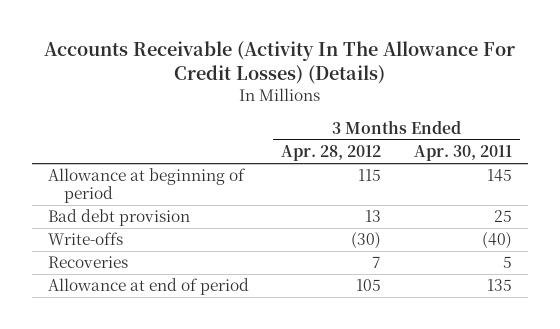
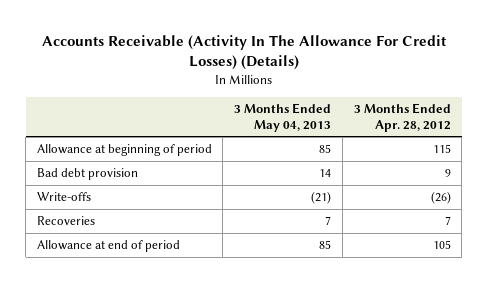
[413,145,512,162] Apr. 30, 2011 -> none
none -> [234,103,332,132] 3 Months Ended May 04, 2013
[365,210,382,223] 13 -> [444,169,451,178] 9
[351,232,382,250] (30) -> [430,191,451,205] (26)

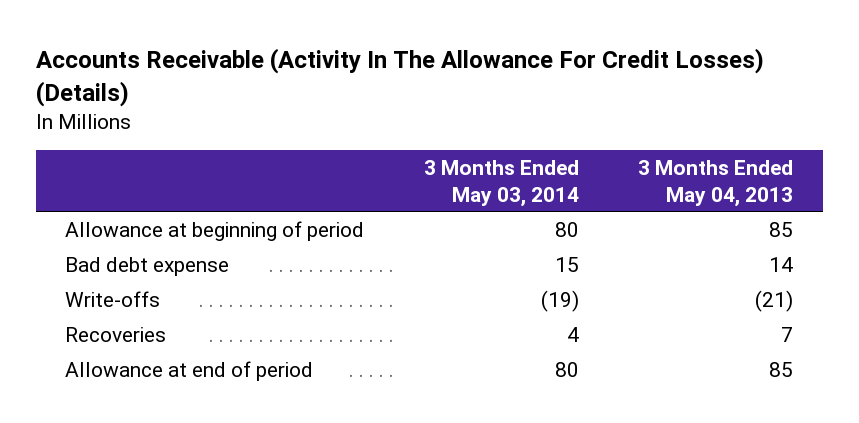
[353,103,451,132] 3 Months Ended Apr. 28, 2012 -> none
none -> [423,160,579,207] 3 Months Ended May 03, 2014
[36,168,138,181] Bad debt provision -> [65,256,230,276] Bad debt expense

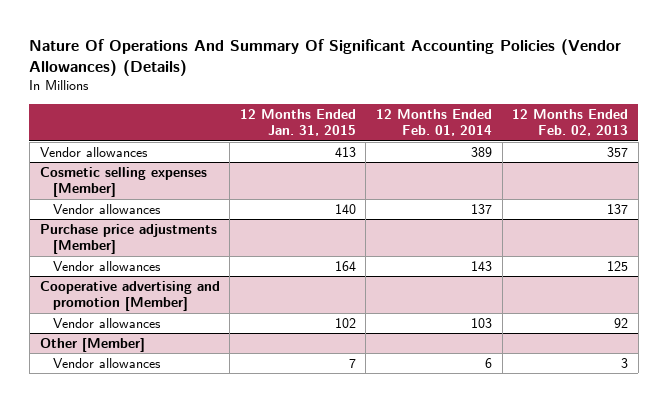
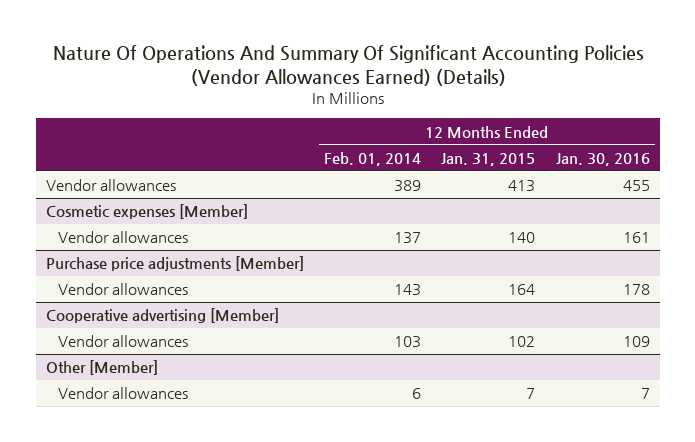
[29,38,622,76] Nature Of Operations And Summary Of Significant Accounting Policies (Vendor Allowances) (Details) -> [52,45,644,86] Nature Of Operations And Summary Of Significant Accounting Policies (Vendor Allowances Earned) (Details)
[512,108,629,137] 12 Months Ended Feb. 02, 2013 -> none
none -> [555,153,650,167] Jan. 30, 2016
[39,166,207,198] Cosmetic selling expenses [Member] -> [45,204,248,220] Cosmetic expenses [Member]
[39,280,220,312] Cooperative advertising and promotion [Member] -> [45,308,279,324] Cooperative advertising [Member]

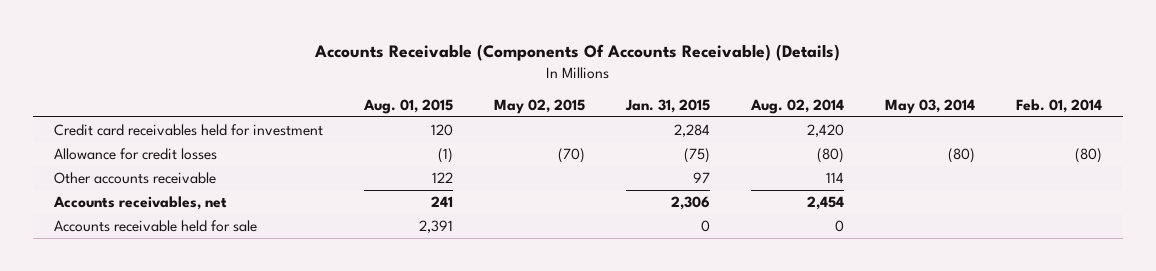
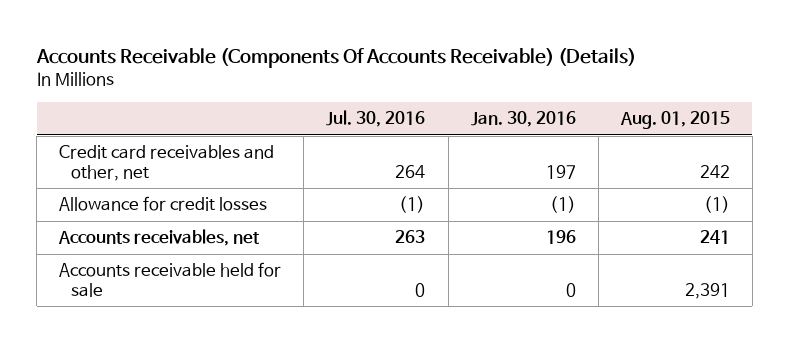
[493,98,585,114] May 02, 2015 -> none
[624,98,710,113] Jan. 31, 2015 -> none
[749,98,844,114] Aug. 02, 2014 -> none
[885,98,976,114] May 03, 2014 -> none
[1016,98,1103,113] Feb. 01, 2014 -> none
none -> [326,110,426,128] Jul. 30, 2016
none -> [470,111,576,128] Jan. 30, 2016
[53,124,323,137] Credit card receivables held for investment -> none
none -> [59,145,275,181] Credit card receivables and other, net
[53,172,216,185] Other accounts receivable -> none

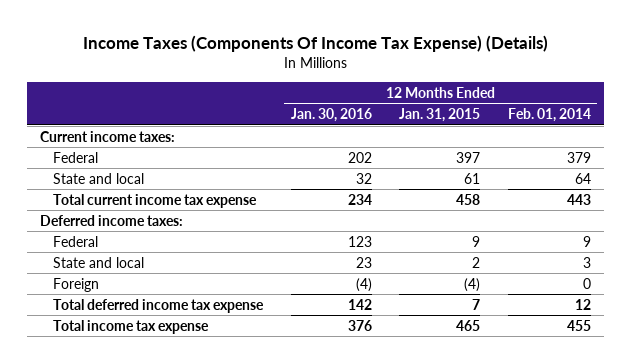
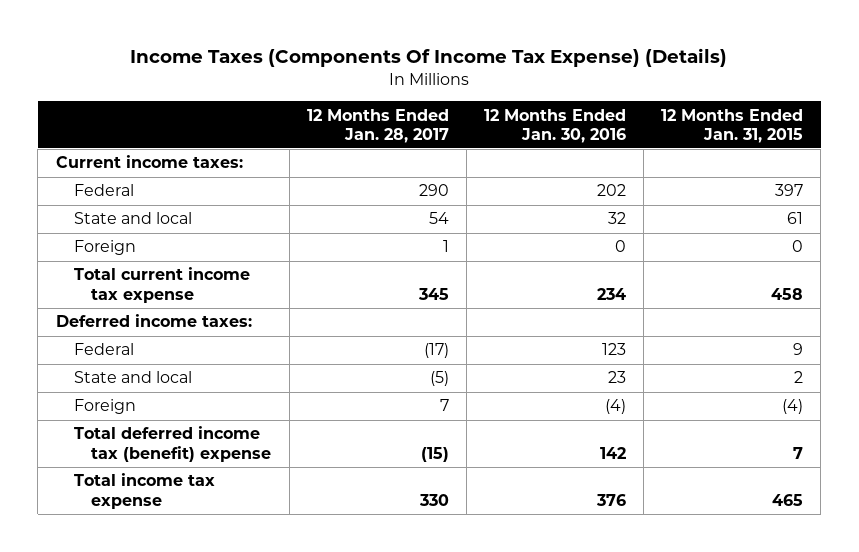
[507,108,591,123] Feb. 01, 2014 -> none
none -> [306,108,449,143] 12 Months Ended Jan. 28, 2017
none -> [73,240,136,256] Foreign
[53,298,265,313] Total deferred income tax expense -> [73,426,272,462] Total deferred income tax (benefit) expense

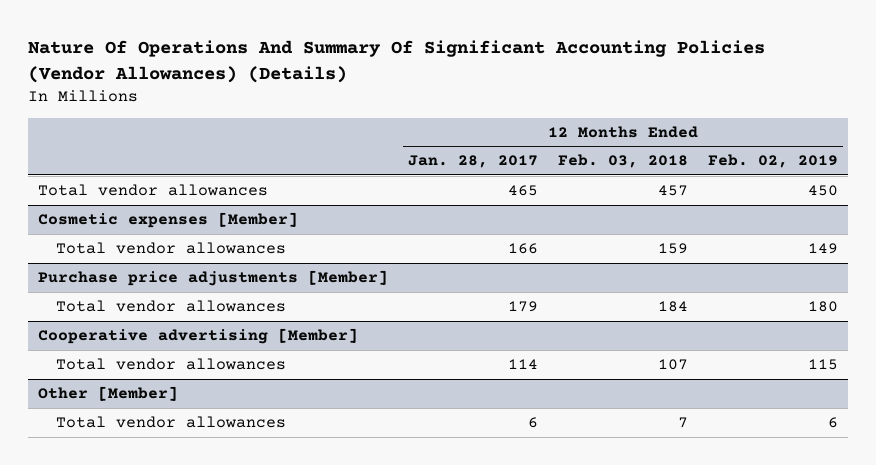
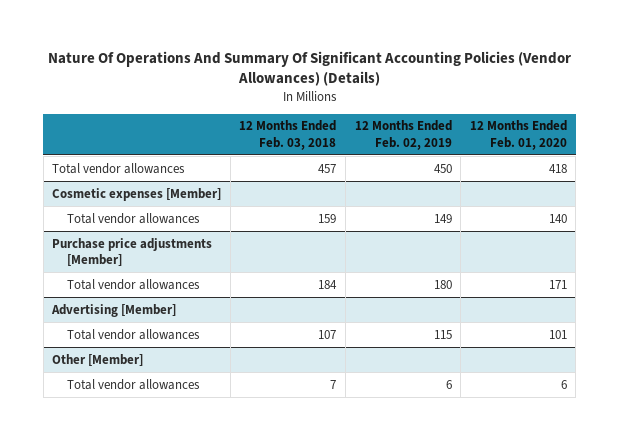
[407,155,538,169] Jan. 28, 2017 -> none
none -> [469,120,567,150] 12 Months Ended Feb. 01, 2020
[37,328,358,345] Cooperative advertising [Member] -> [51,303,177,317] Advertising [Member]

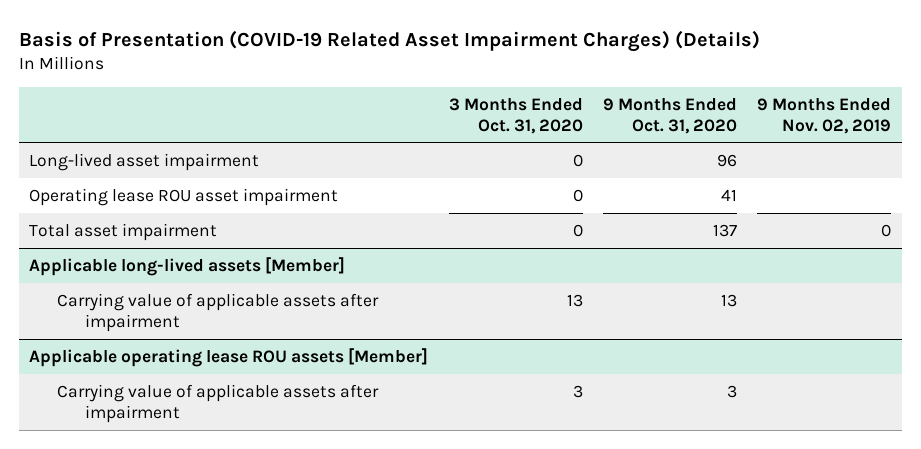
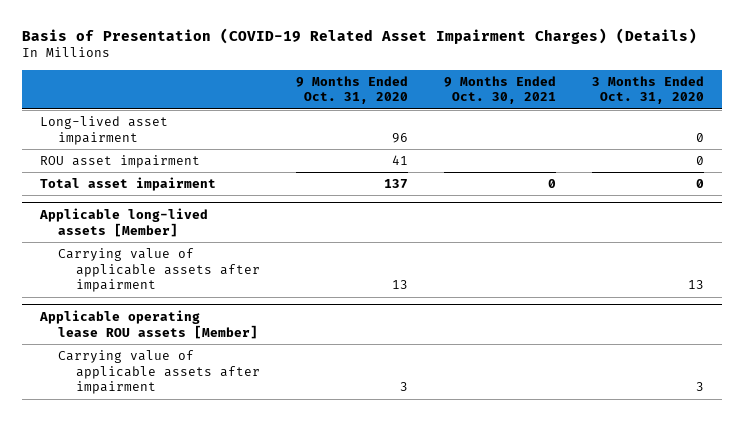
[757,97,892,134] 9 Months Ended Nov. 02, 2019 -> none
none -> [444,75,557,105] 9 Months Ended Oct. 30, 2021
[29,187,339,206] Operating lease ROU asset impairment -> [39,154,200,168] ROU asset impairment

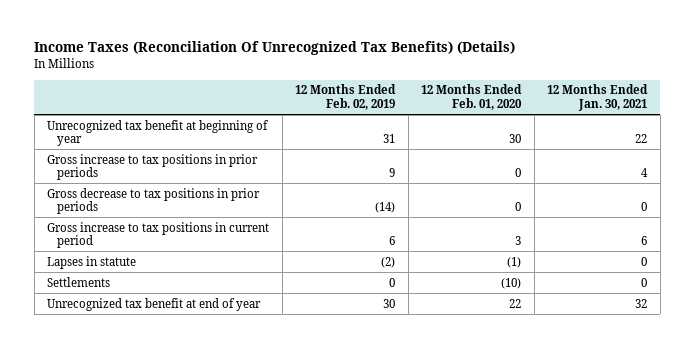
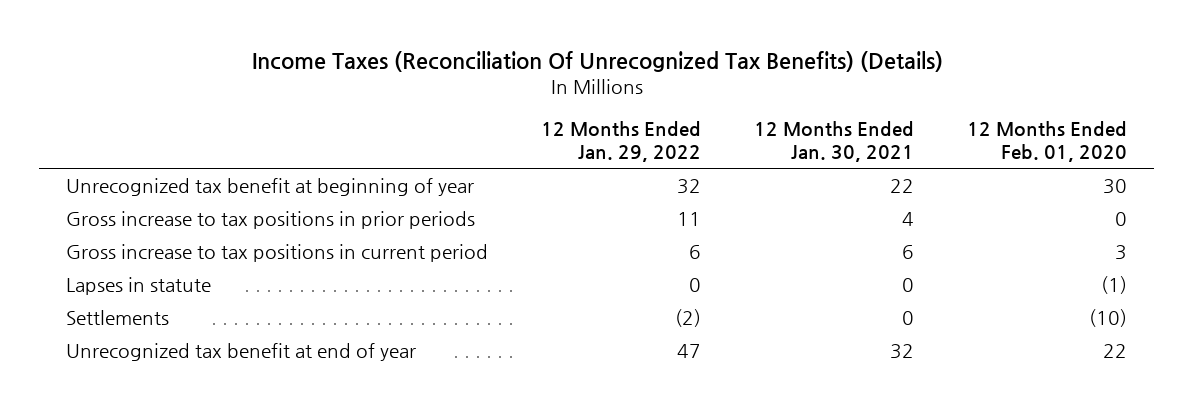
[295,84,397,110] 12 Months Ended Feb. 02, 2019 -> none
none -> [540,121,701,163] 12 Months Ended Jan. 29, 2022
[47,187,261,215] Gross decrease to tax positions in prior periods -> none

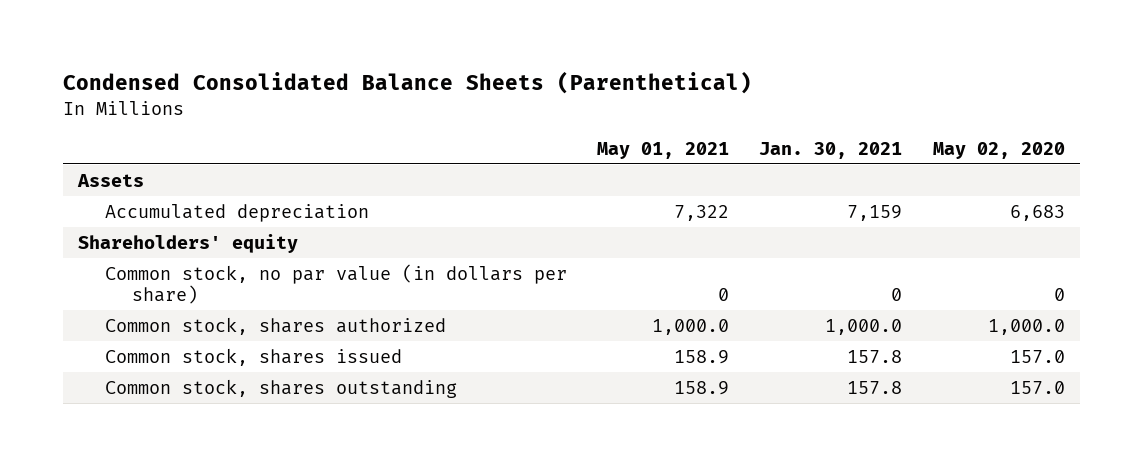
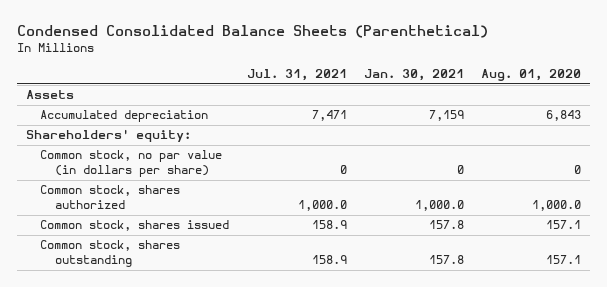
[597,141,730,159] May 01, 2021 -> none
[932,141,1065,159] May 02, 2020 -> none
none -> [246,69,347,82] Jul. 31, 2021
none -> [481,69,582,82] Aug. 01, 2020
[77,233,298,253] Shareholders' equity -> [25,129,191,143] Shareholders' equity:

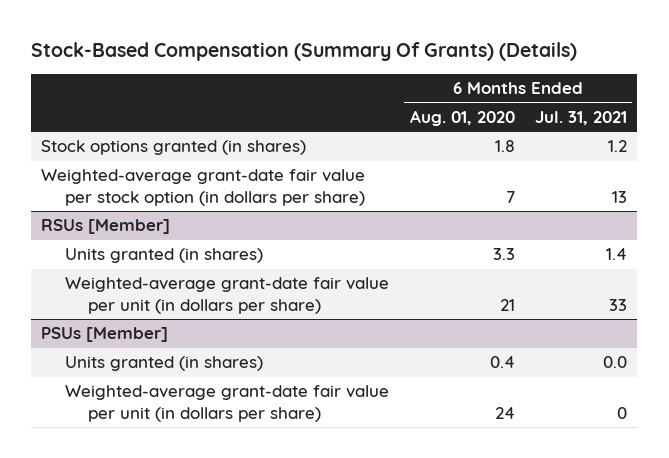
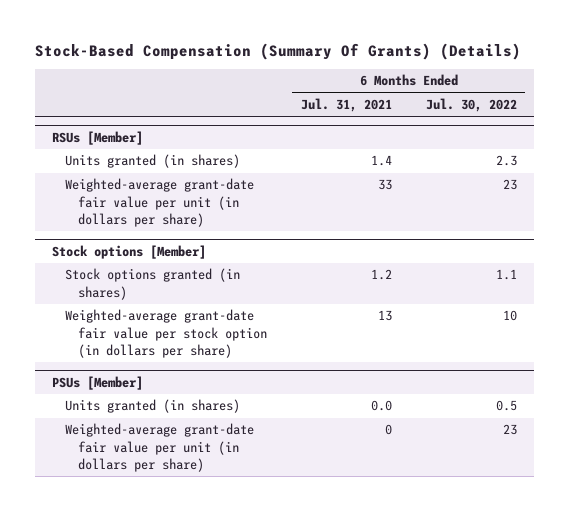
[409,109,515,126] Aug. 01, 2020 -> none
none -> [425,98,517,113] Jul. 30, 2022
[41,140,307,156] Stock options granted (in shares) -> none
[41,169,366,206] Weighted-average grant-date fair value per stock option (in dollars per share) -> none
none -> [52,244,207,259] Stock options [Member]
none -> [64,268,240,300] Stock options granted (in shares)
none -> [64,309,267,358] Weighted-average grant-date fair value per stock option (in dollars per share)

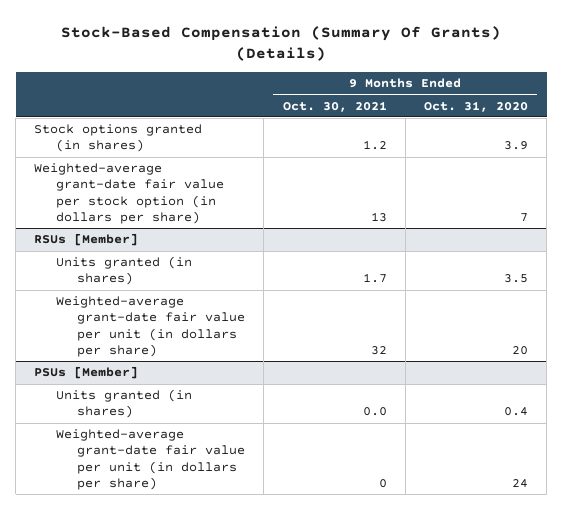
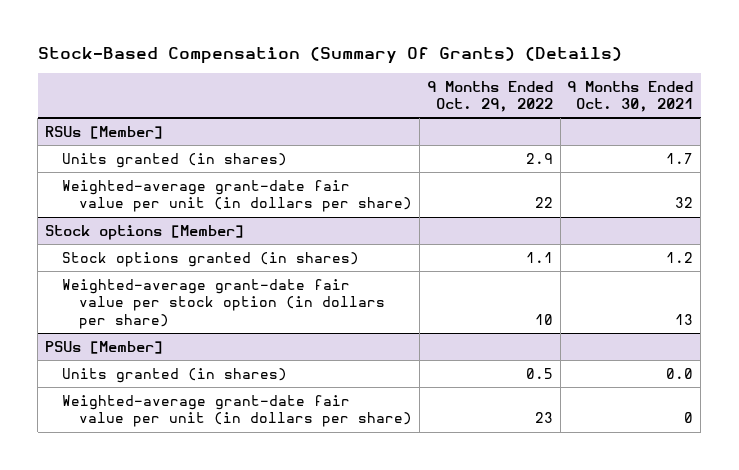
[424,100,529,112] Oct. 31, 2020 -> none
none -> [426,80,553,113] 9 Months Ended Oct. 29, 2022
[34,124,203,153] Stock options granted (in shares) -> none
[34,163,224,224] Weighted-average grant-date fair value per stock option (in dollars per share) -> none
none -> [45,224,245,240] Stock options [Member]
none -> [62,251,360,267] Stock options granted (in shares)
none -> [62,278,385,329] Weighted-average grant-date fair value per stock option (in dollars per share)

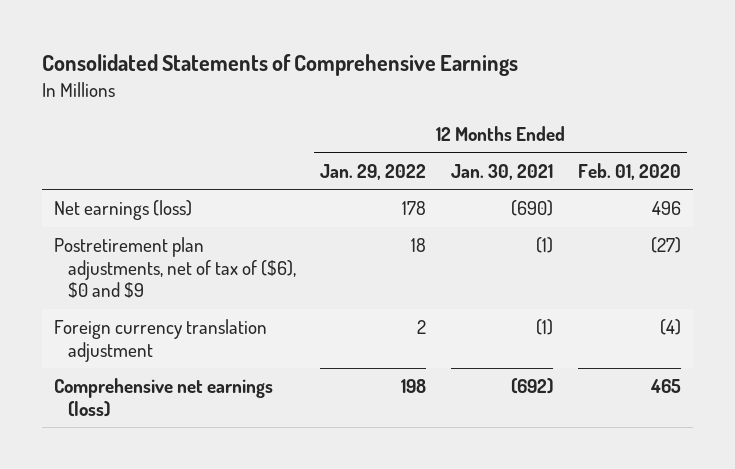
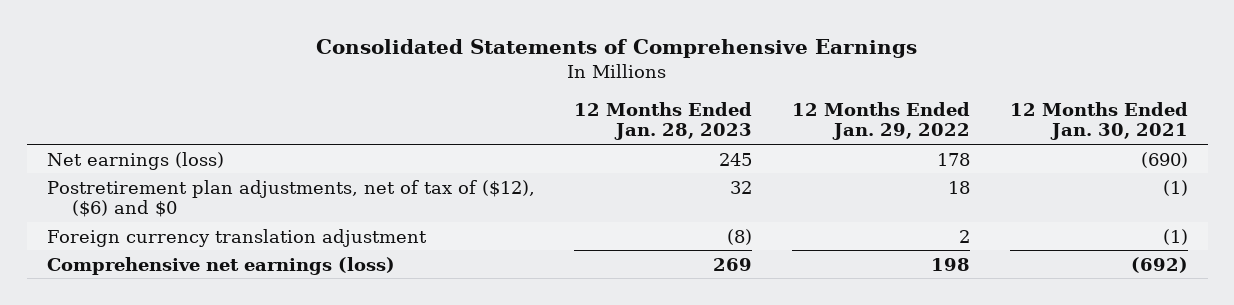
[578,162,682,180] Feb. 01, 2020 -> none
none -> [574,101,753,141] 12 Months Ended Jan. 28, 2023
[54,237,296,299] Postretirement plan adjustments, net of tax of ($6), $0 and $9 -> [46,179,535,218] Postretirement plan adjustments, net of tax of ($12), ($6) and $0

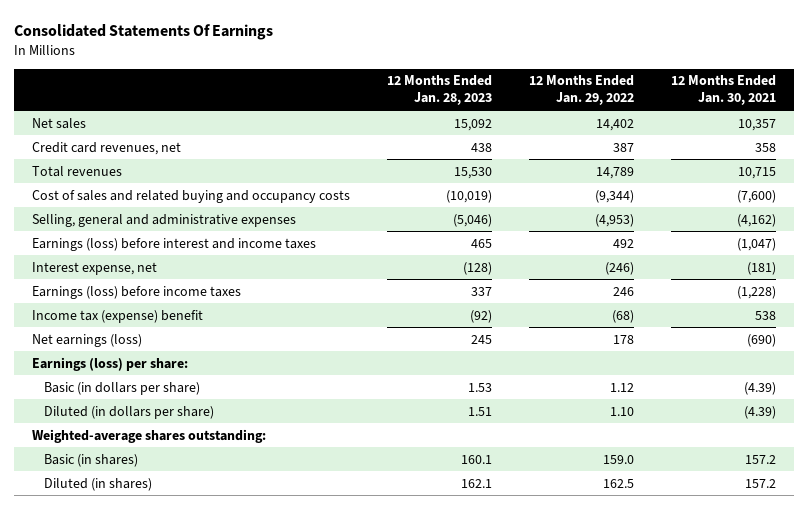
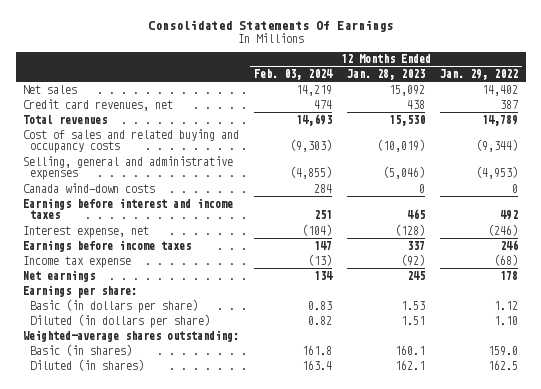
[670,75,776,106] 12 Months Ended Jan. 30, 2021 -> none
none -> [254,69,334,81] Feb. 03, 2024
none -> [23,182,156,193] Canada wind-down costs
[32,237,317,251] Earnings (loss) before interest and income taxes -> [23,197,234,220] Earnings before interest and income taxes
[32,285,242,299] Earnings (loss) before income taxes -> [23,239,192,252] Earnings before income taxes
[32,309,204,323] Income tax (expense) benefit -> [23,255,132,268] Income tax expense
[32,333,143,347] Net earnings (loss) -> [23,269,96,282] Net earnings
[32,356,189,371] Earnings (loss) per share: -> [23,284,138,298] Earnings per share:

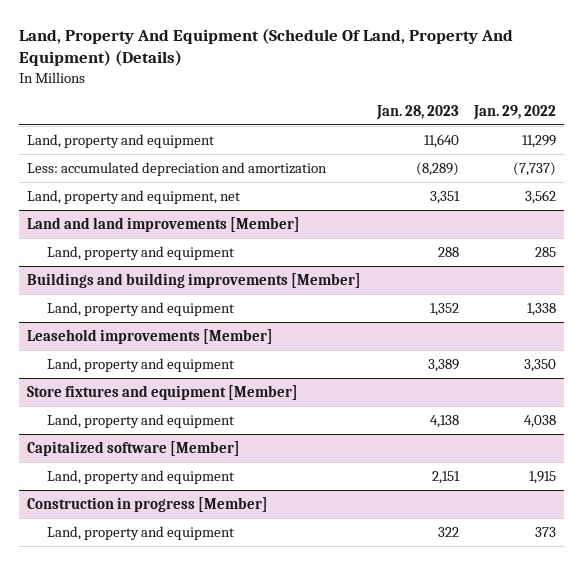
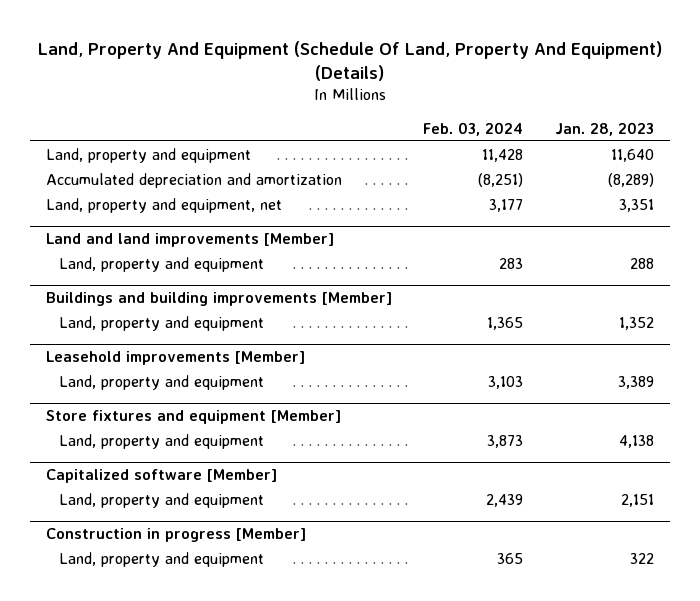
[473,104,557,120] Jan. 29, 2022 -> none
none -> [423,121,524,136] Feb. 03, 2024
[26,161,327,176] Less: accumulated depreciation and amortization -> [45,172,342,188] Accumulated depreciation and amortization

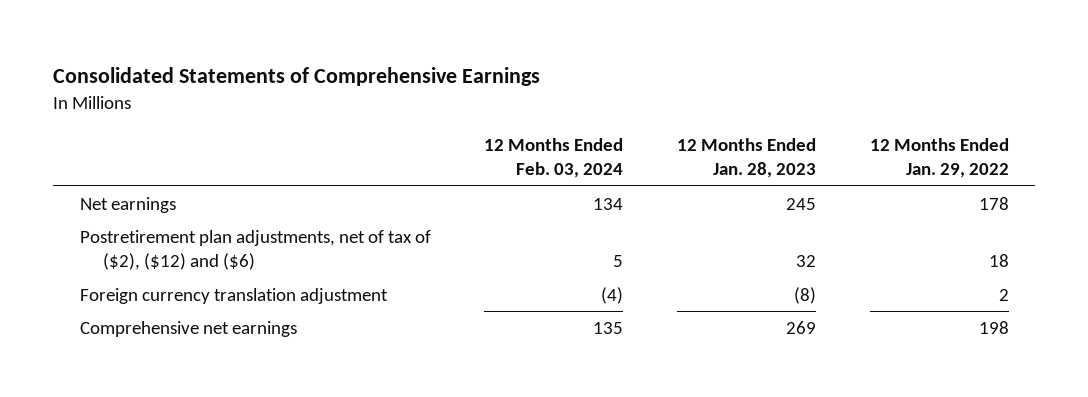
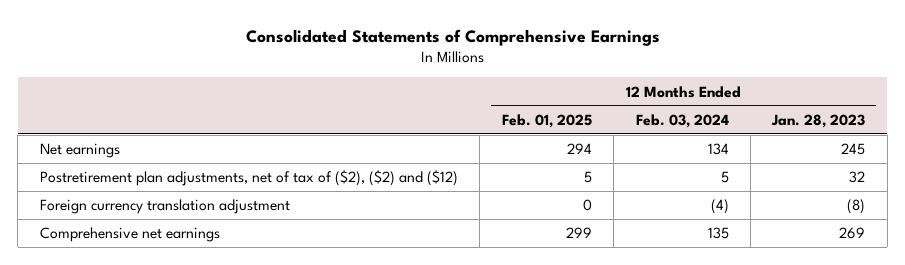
[869,137,1009,179] 12 Months Ended Jan. 29, 2022 -> none
none -> [501,113,592,128] Feb. 01, 2025
[79,229,431,271] Postretirement plan adjustments, net of tax of ($2), ($12) and ($6) -> [39,170,458,187] Postretirement plan adjustments, net of tax of ($2), ($2) and ($12)

